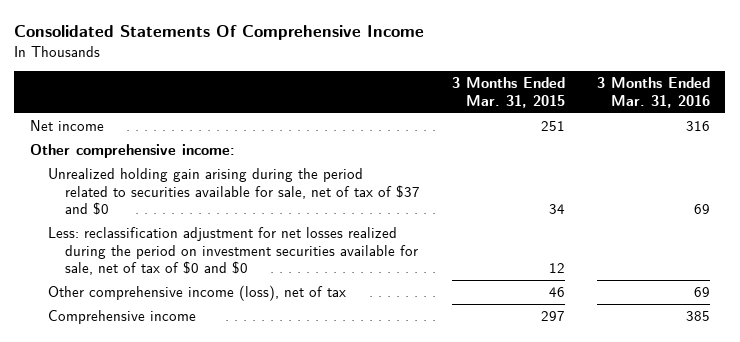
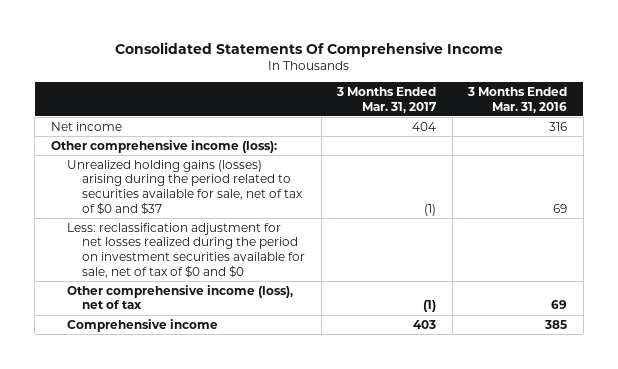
[452,77,566,108] 3 Months Ended Mar. 31, 2015 -> none
none -> [336,86,438,113] 3 Months Ended Mar. 31, 2017
[30,144,236,159] Other comprehensive income: -> [50,139,277,153] Other comprehensive income (loss):
[47,168,421,215] Unrealized holding gain arising during the period related to securities available for sale, net of tax of $37 and $0 -> [66,159,304,215] Unrealized holding gains (losses) arising during the period related to securities available for sale, net of tax of $0 and $37

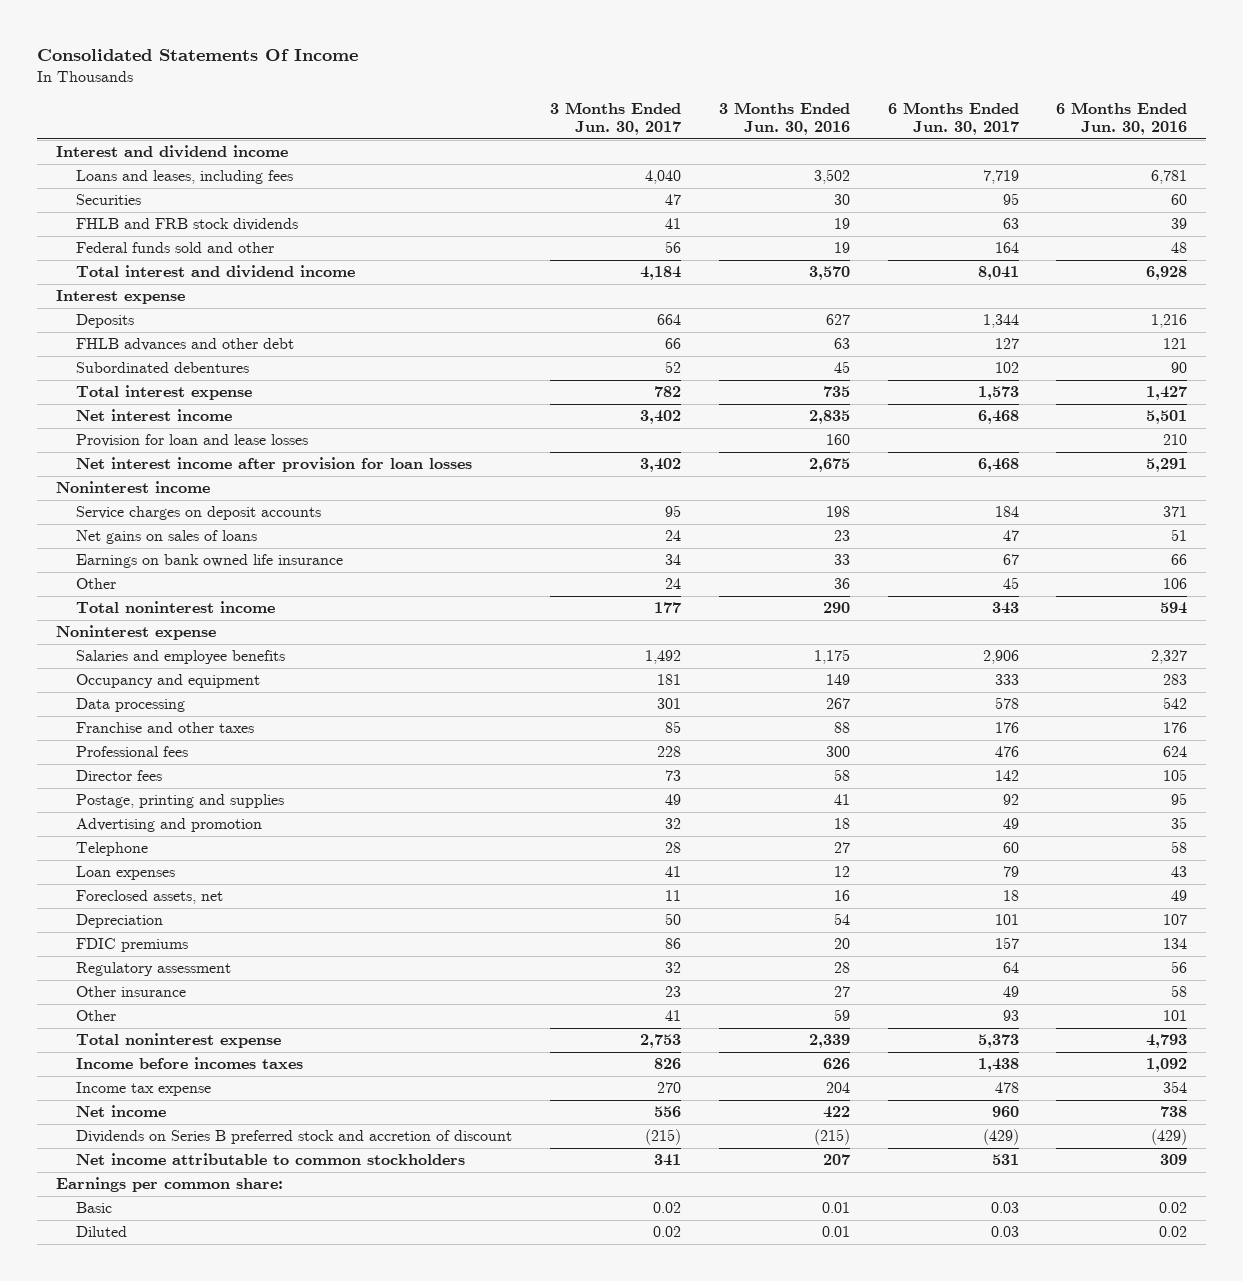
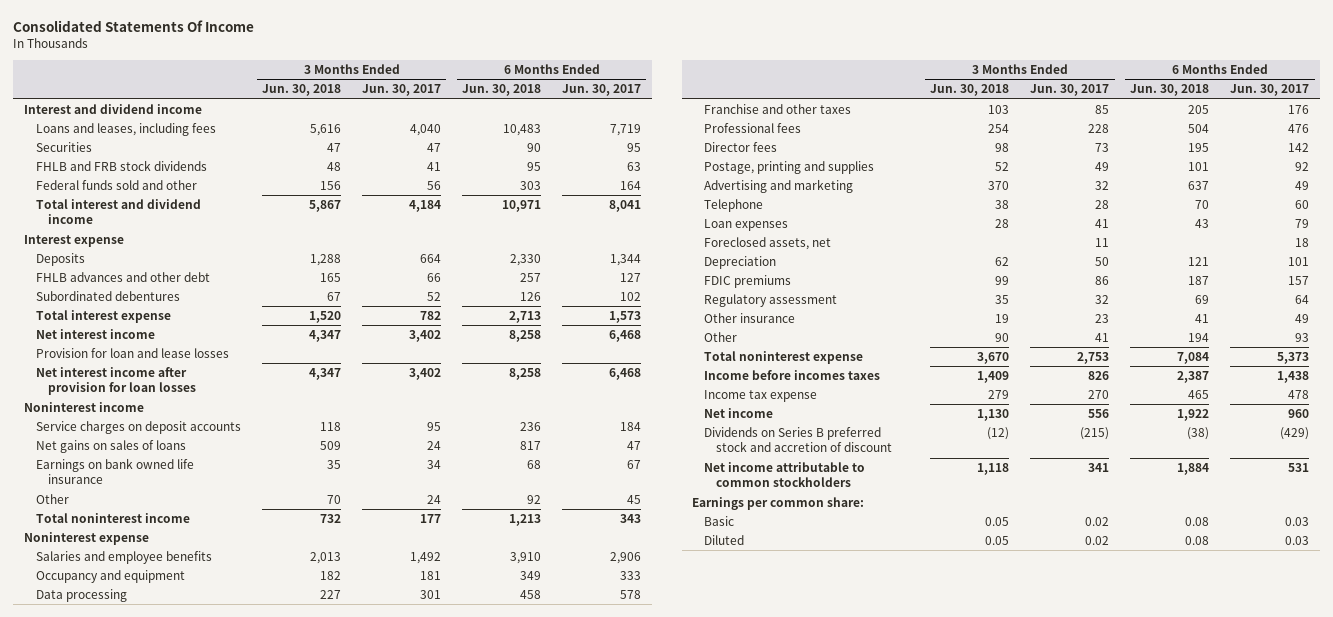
[718,102,850,136] 3 Months Ended Jun. 30, 2016 -> none
[1056,102,1188,136] 6 Months Ended Jun. 30, 2016 -> none
none -> [262,84,342,97] Jun. 30, 2018
none -> [462,84,542,97] Jun. 30, 2018
[75,818,262,833] Advertising and promotion -> [704,179,854,194] Advertising and marketing

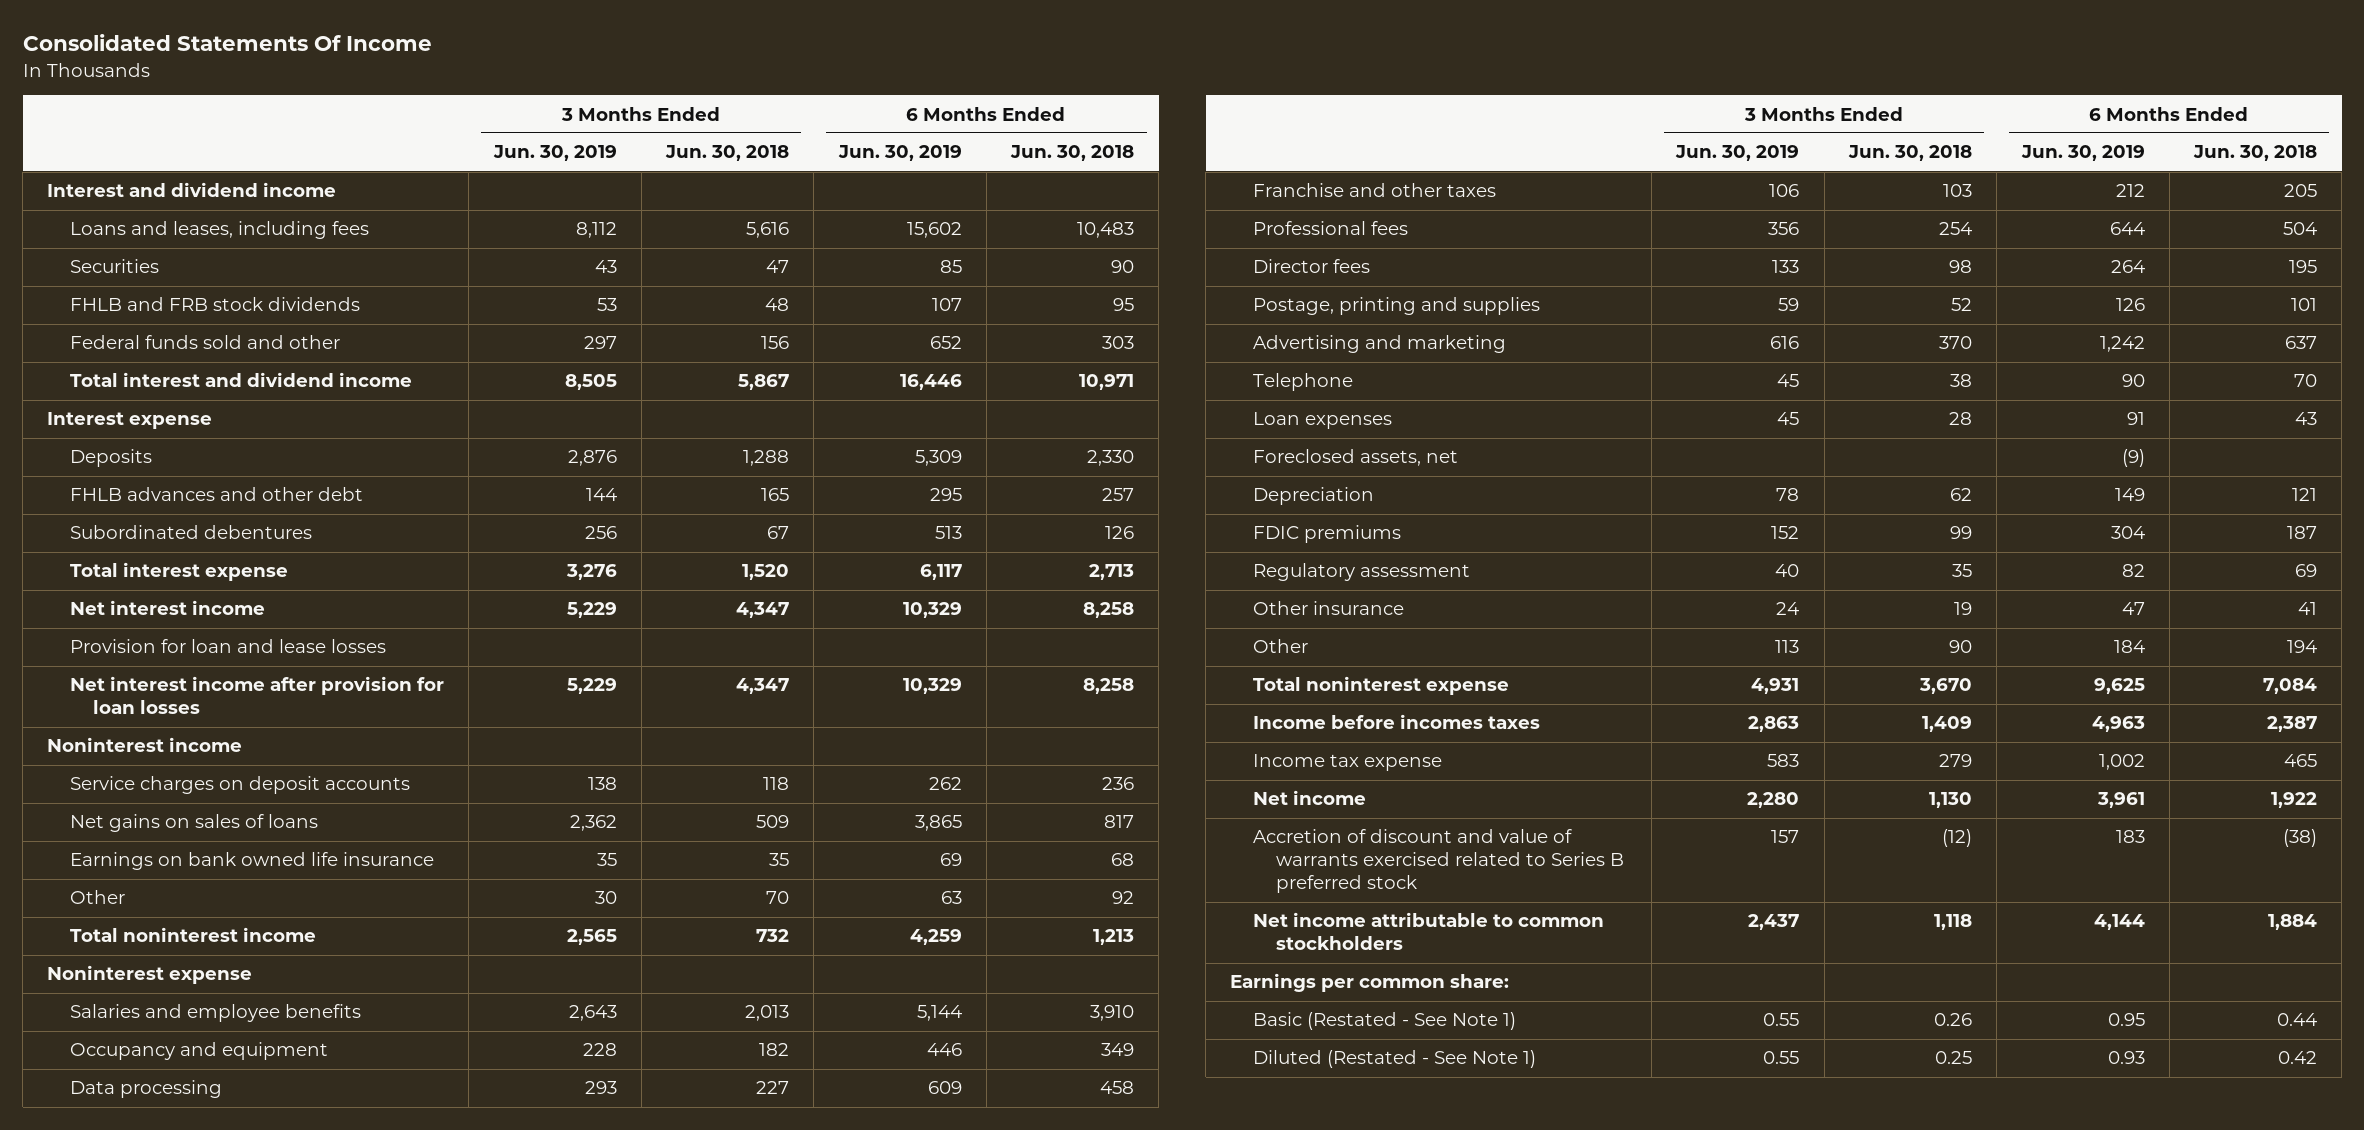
[362,84,442,97] Jun. 30, 2017 -> none
[562,84,642,97] Jun. 30, 2017 -> none
none -> [492,145,617,162] Jun. 30, 2019
none -> [837,145,962,162] Jun. 30, 2019
[704,427,893,453] Dividends on Series B preferred stock and accretion of discount -> [1252,829,1624,894] Accretion of discount and value of warrants exercised related to Series B preferred stock
[704,516,735,527] Basic -> [1252,1012,1516,1031] Basic (Restated - See Note 1)
[985,517,1010,527] 0.05 -> [1934,1013,1973,1027] 0.26
[1185,517,1210,527] 0.08 -> [2277,1013,2318,1027] 0.44
[704,535,745,546] Diluted -> [1252,1050,1536,1069] Diluted (Restated - See Note 1)
[985,536,1010,546] 0.05 -> [1935,1051,1973,1065] 0.25
[1185,536,1210,546] 0.08 -> [2278,1051,2318,1065] 0.42

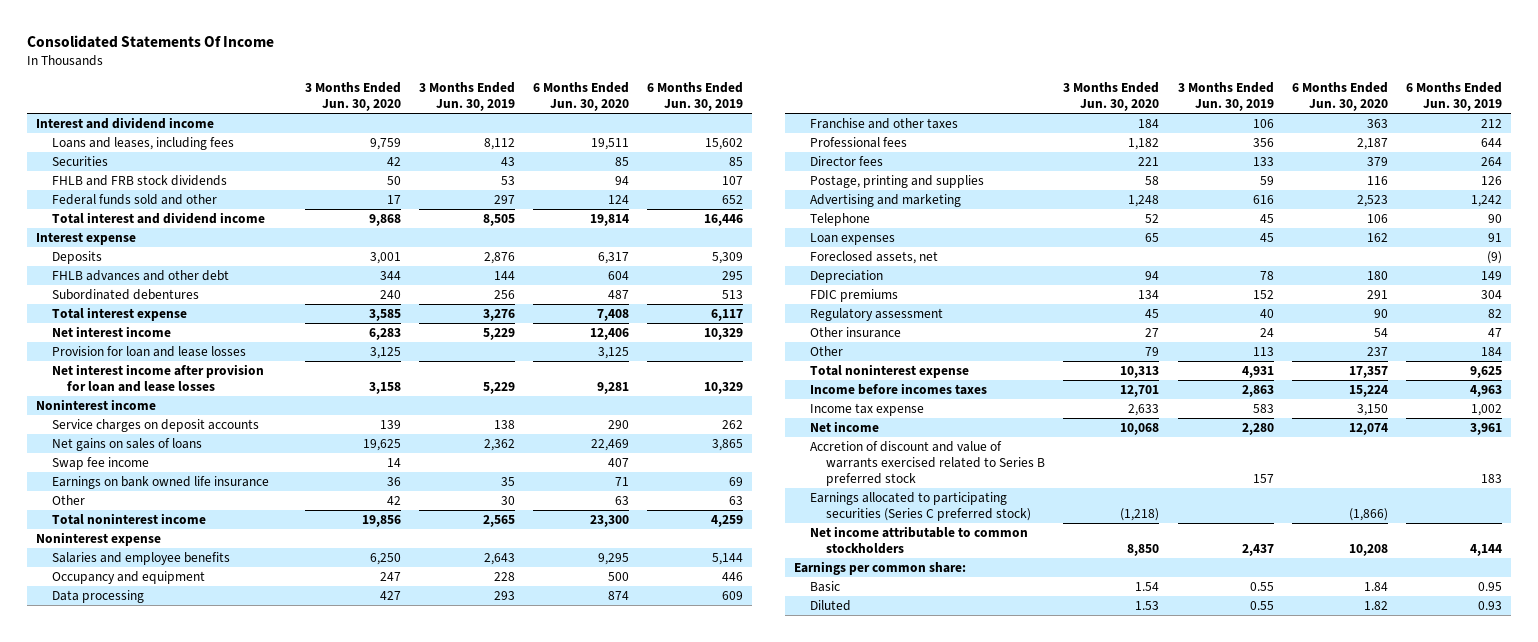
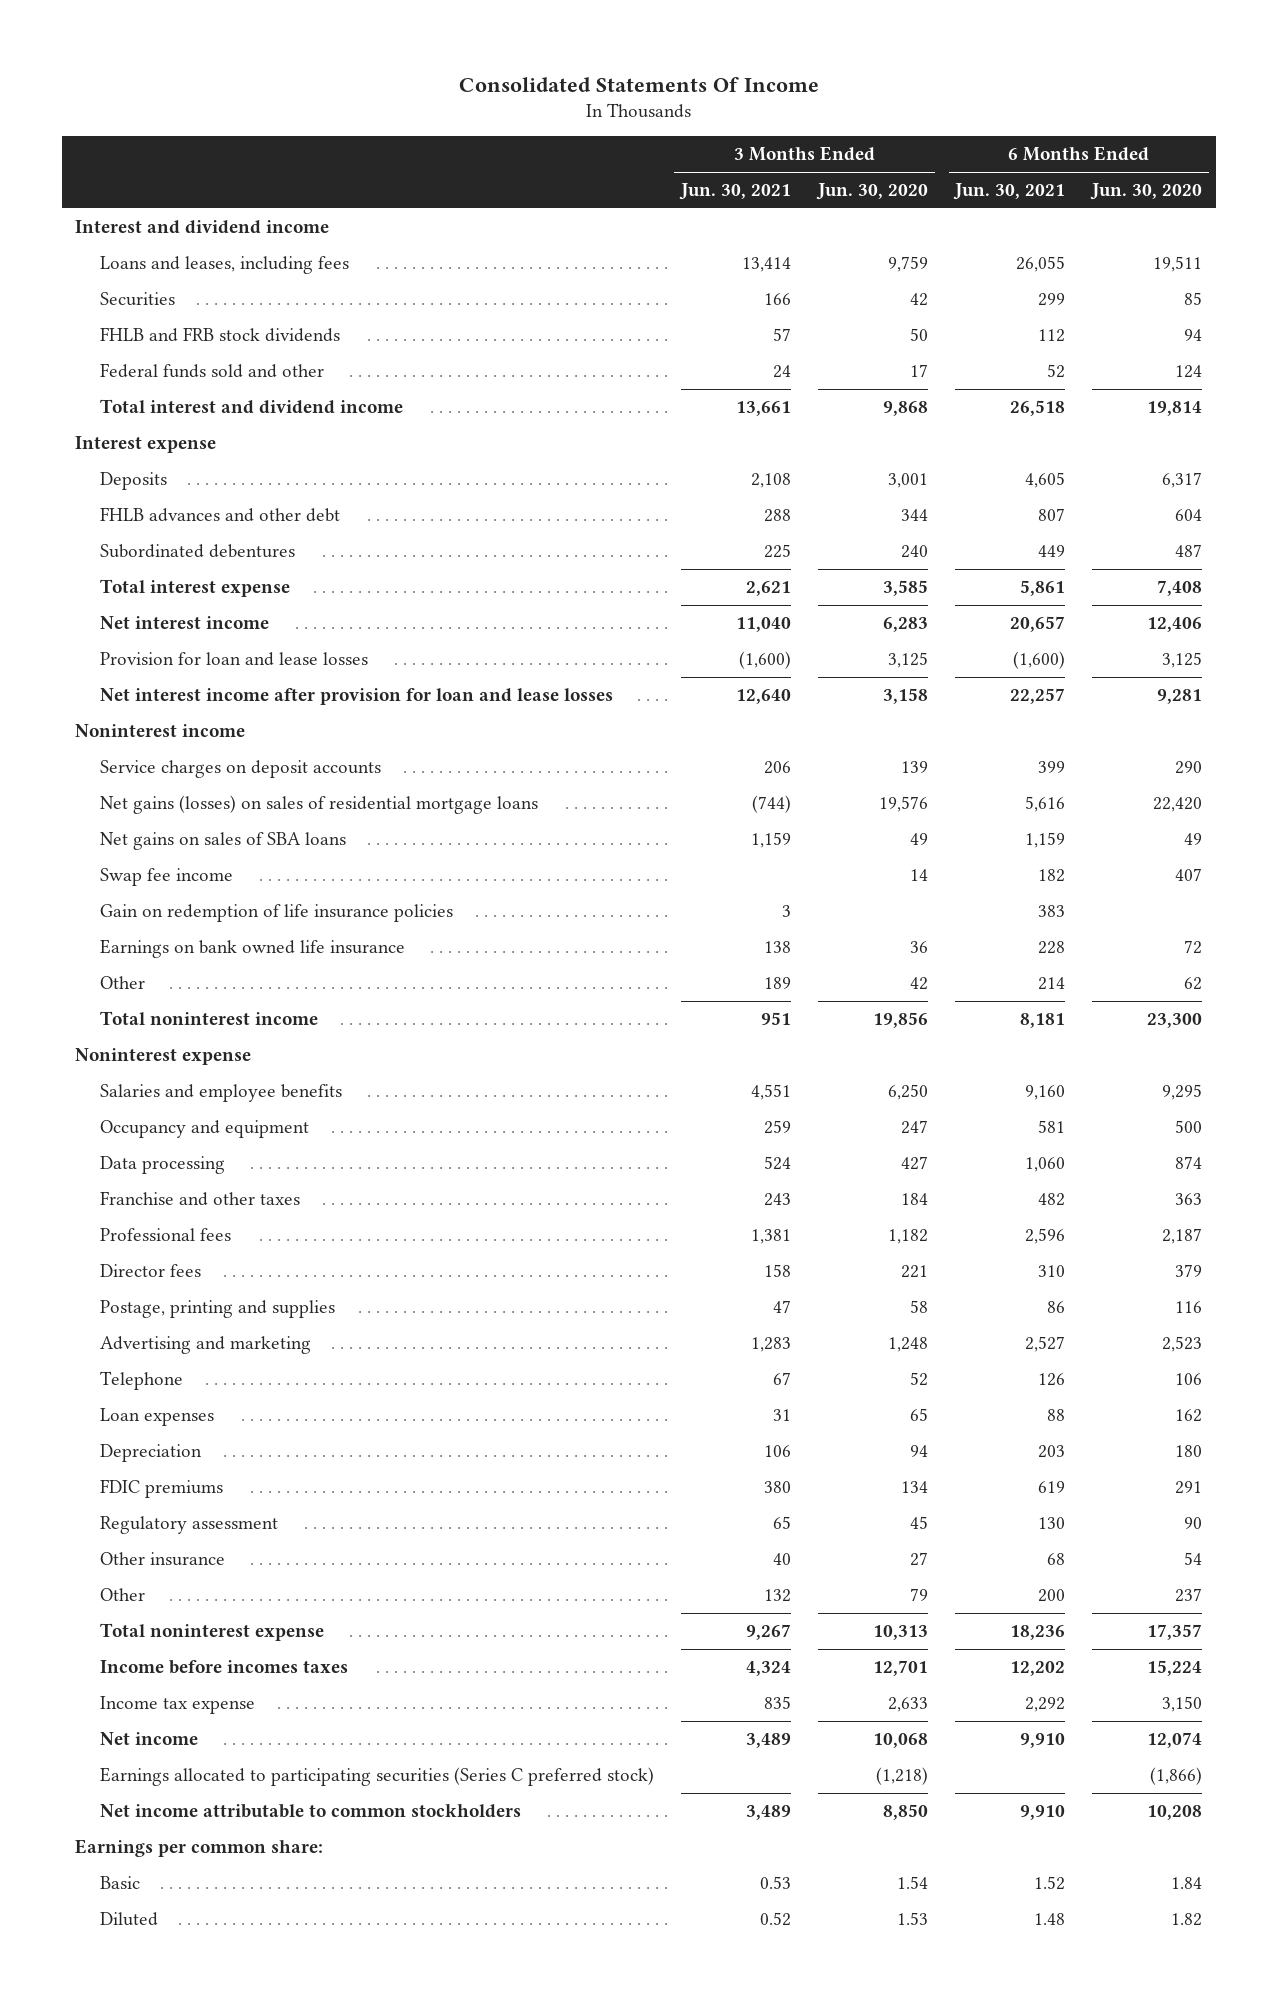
[418,82,515,112] 3 Months Ended Jun. 30, 2019 -> none
[647,82,744,112] 6 Months Ended Jun. 30, 2019 -> none
none -> [679,183,792,201] Jun. 30, 2021
none -> [953,183,1066,201] Jun. 30, 2021
none -> [100,795,539,815] Net gains (losses) on sales of residential mortgage loans
[51,437,202,451] Net gains on sales of loans -> [100,832,347,851] Net gains on sales of SBA loans
[362,438,401,451] 19,625 -> [910,833,929,846] 49
[590,438,629,451] 22,469 -> [1184,833,1203,846] 49
none -> [100,904,454,923] Gain on redemption of life insurance policies
[614,476,629,486] 71 -> [1184,940,1203,955] 72
[614,495,629,505] 63 -> [1184,977,1203,991] 62
[810,250,939,264] Foreclosed assets, net -> none
[810,440,1046,486] Accretion of discount and value of warrants exercised related to Series B preferred stock -> none

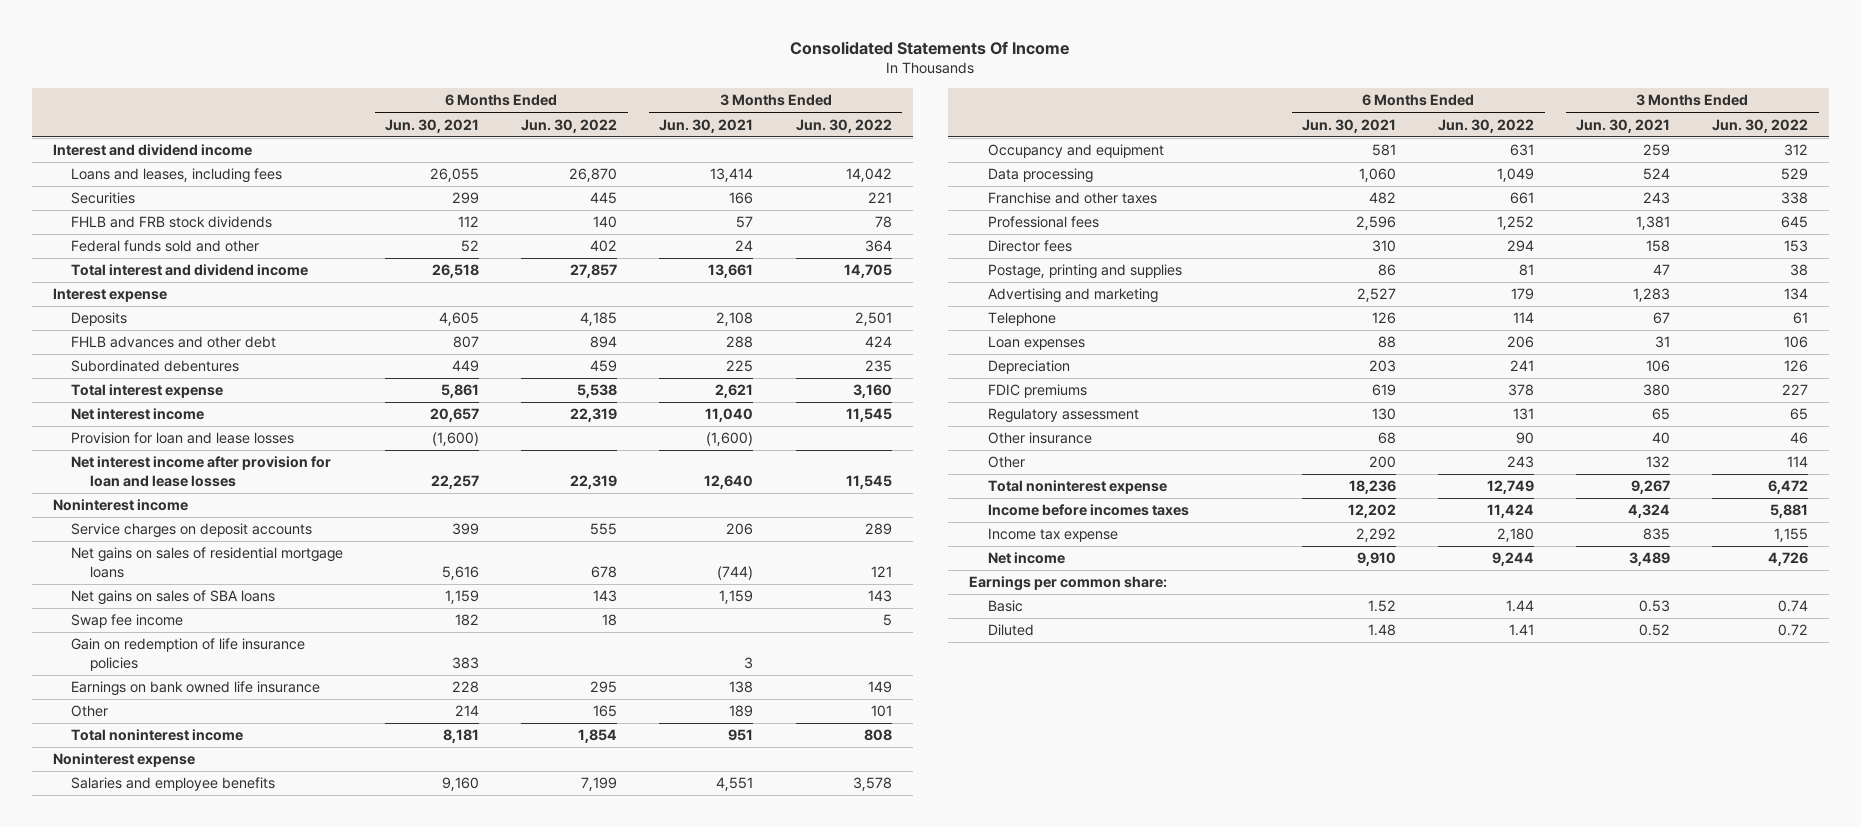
[816,183,929,201] Jun. 30, 2020 -> none
[1090,183,1203,201] Jun. 30, 2020 -> none
none -> [521,118,618,133] Jun. 30, 2022
none -> [795,118,892,133] Jun. 30, 2022
[100,795,539,815] Net gains (losses) on sales of residential mortgage loans -> [71,547,344,578] Net gains on sales of residential mortgage loans
[100,1767,655,1787] Earnings allocated to participating securities (Series C preferred stock) -> none
[100,1804,522,1819] Net income attributable to common stockholders -> none

